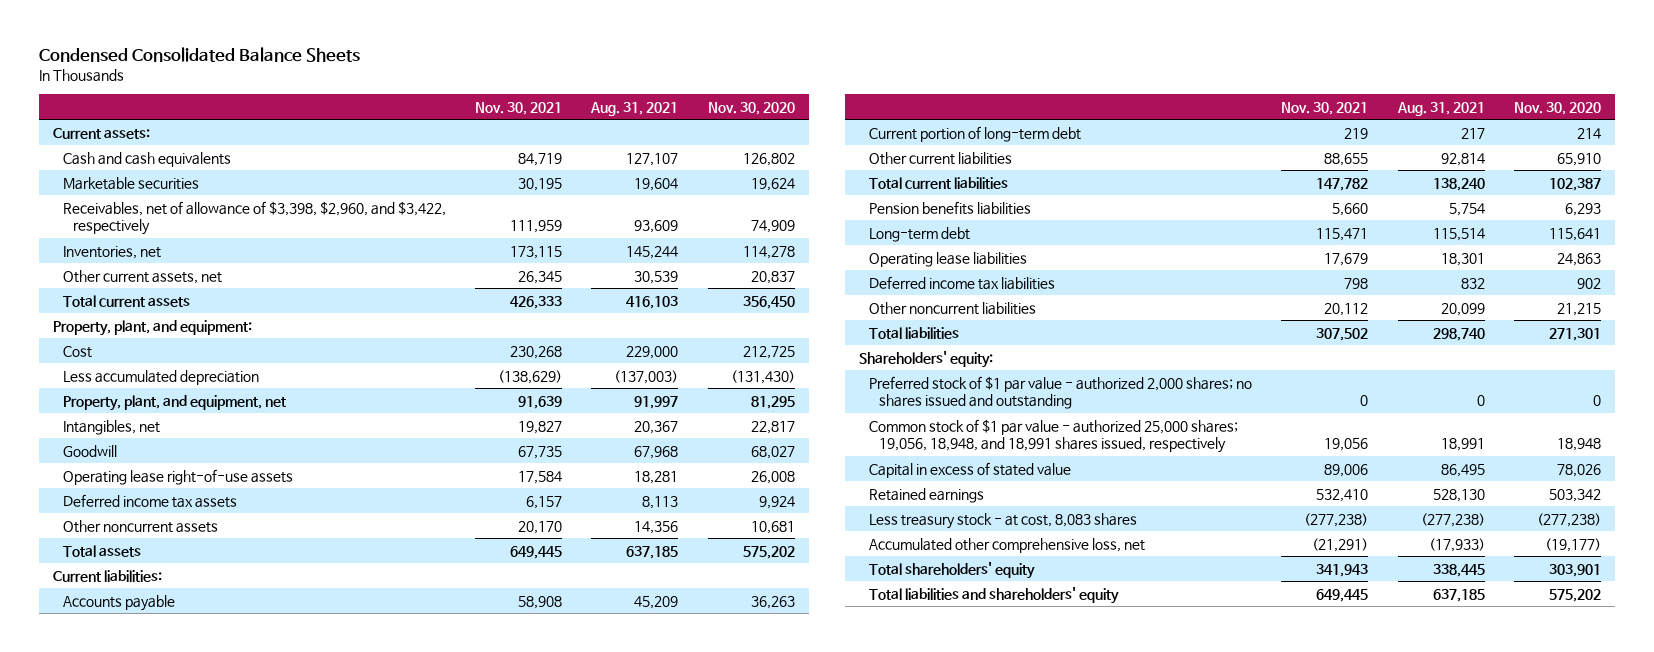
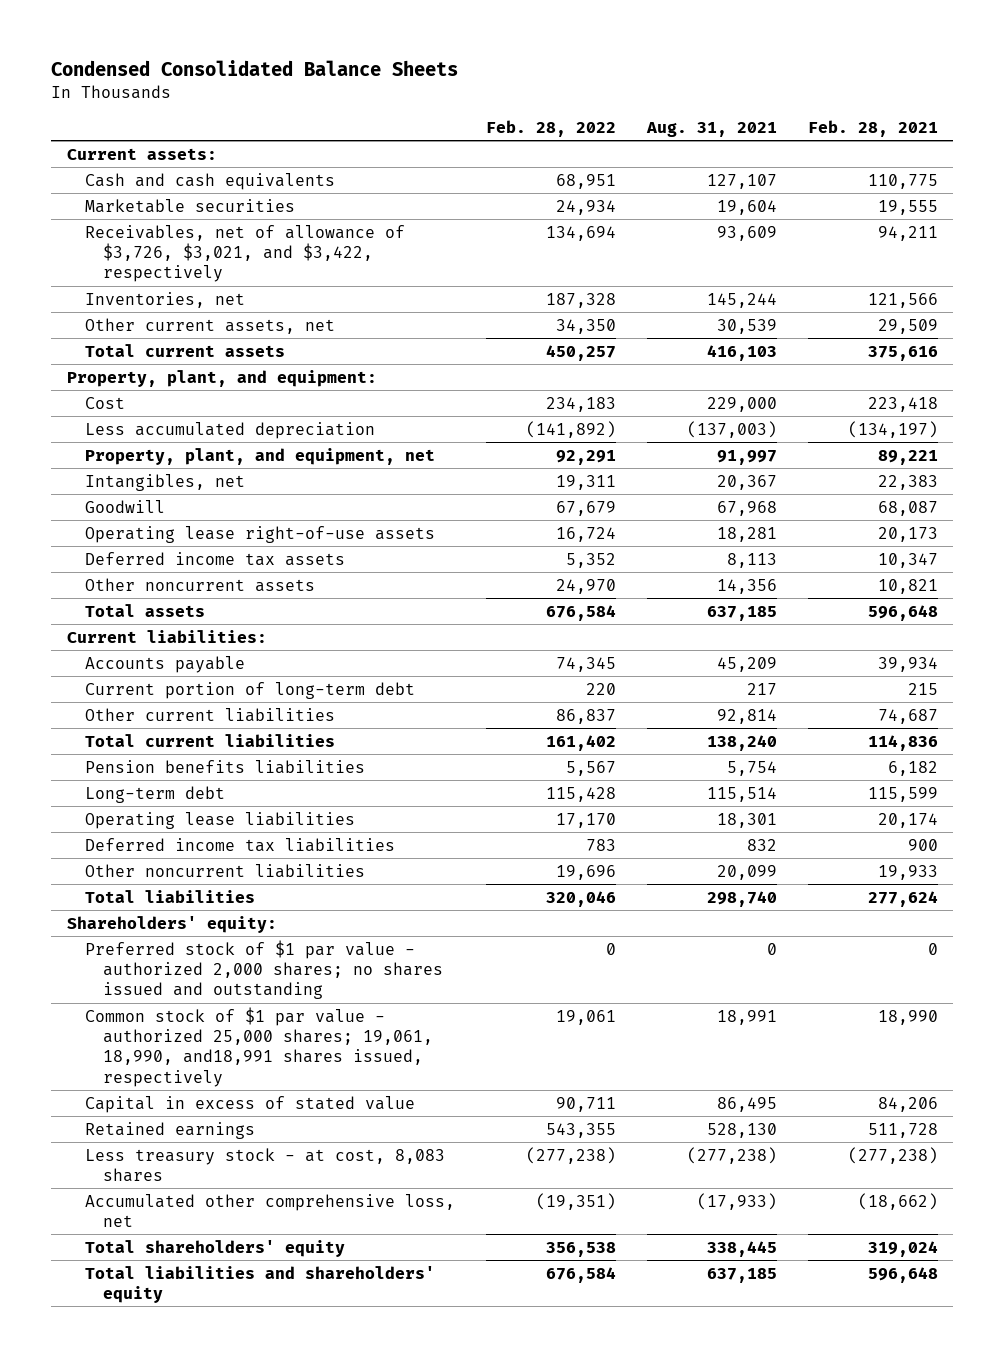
[475,101,563,115] Nov. 30, 2021 -> none
[707,101,795,115] Nov. 30, 2020 -> none
none -> [485,120,616,138] Feb. 28, 2022
none -> [807,120,938,138] Feb. 28, 2021
[63,200,447,236] Receivables, net of allowance of $3,398, $2,960, and $3,422, respectively -> [84,224,405,283] Receivables, net of allowance of $3,726, $3,021, and $3,422, respectively
[869,418,1239,454] Common stock of $1 par value - authorized 25,000 shares; 19,056, 18,948, and 18,991 shares issued, respectively -> [84,1006,434,1087] Common stock of $1 par value - authorized 25,000 shares; 19,061, 18,990, and18,991 shares issued, respectively

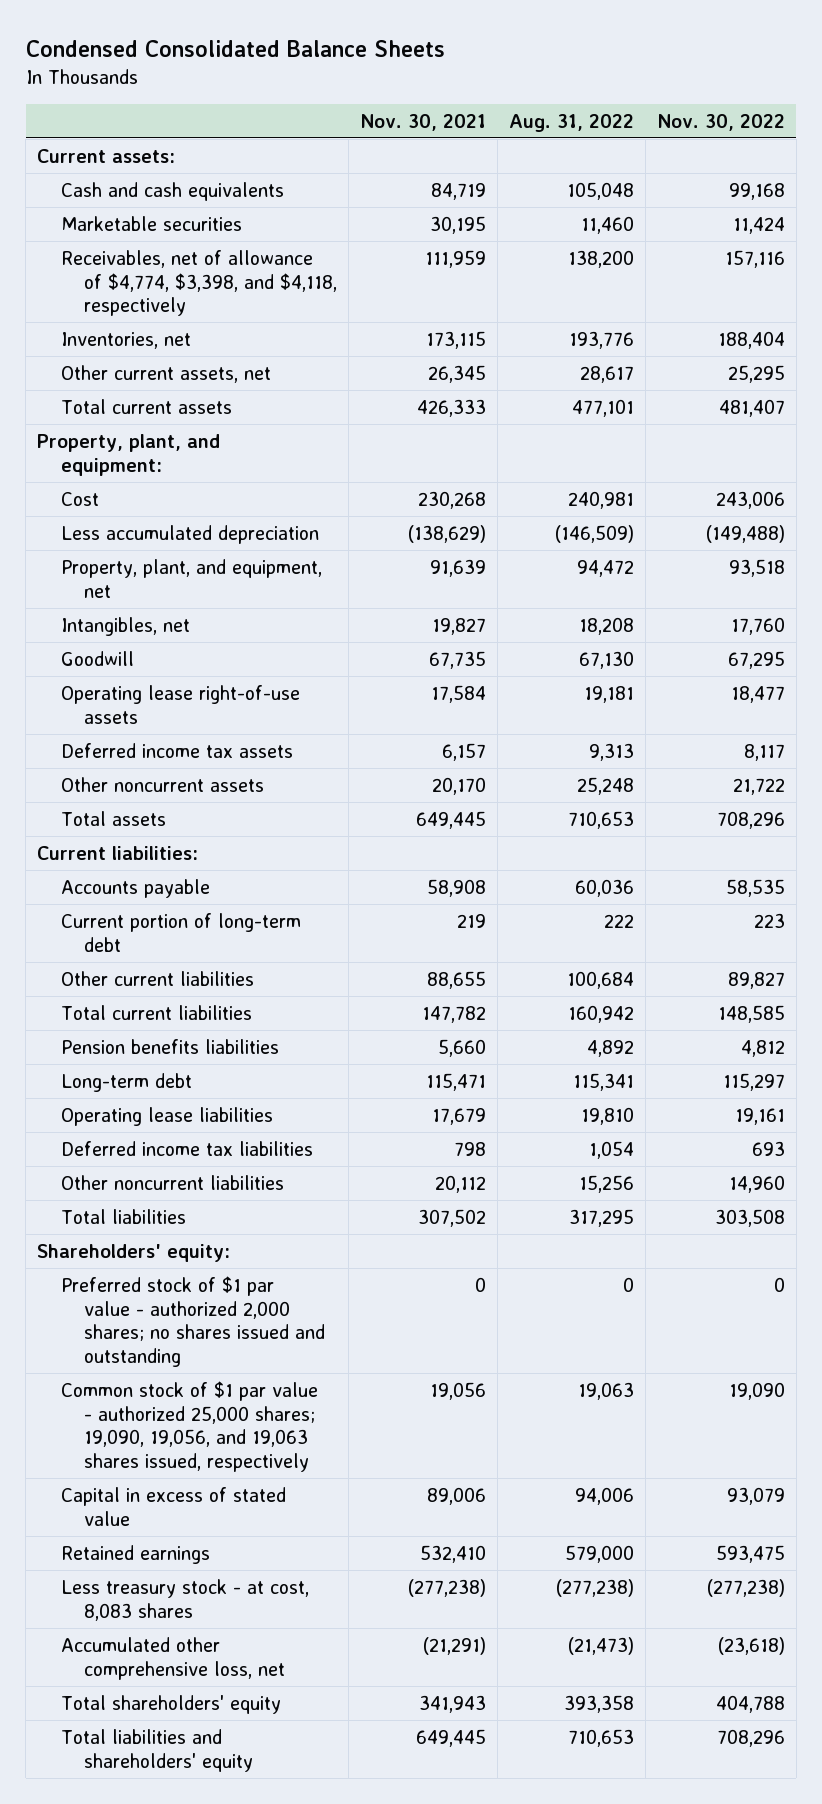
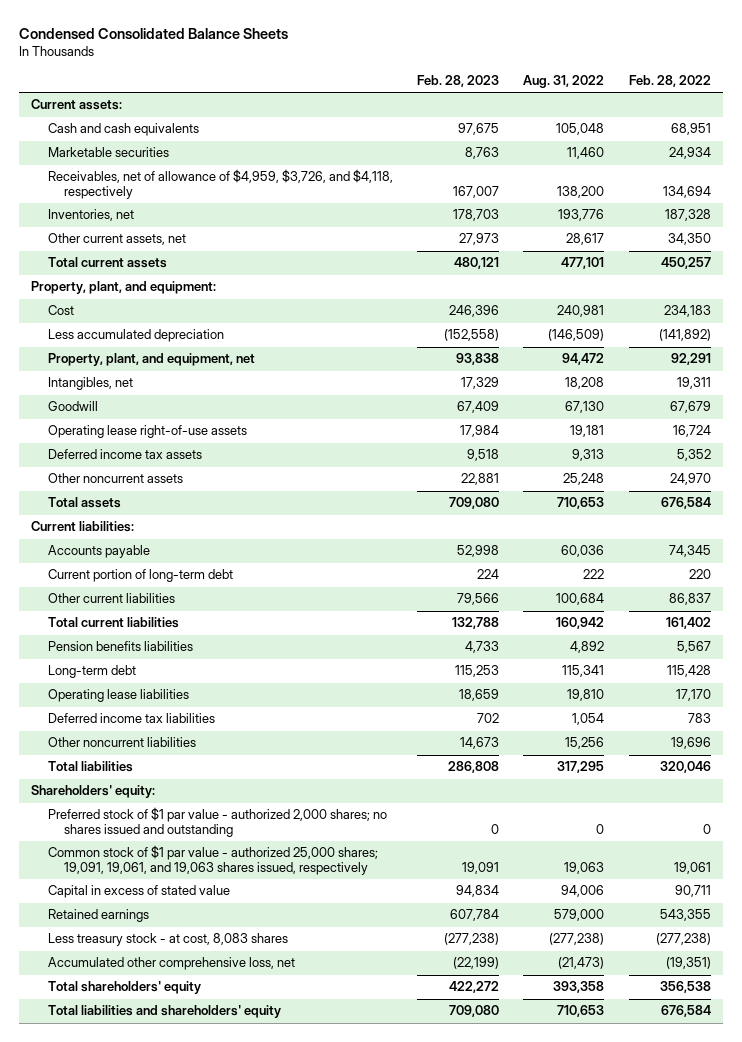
[359,113,486,131] Nov. 30, 2021 -> none
[656,113,785,131] Nov. 30, 2022 -> none
none -> [416,75,499,88] Feb. 28, 2023
none -> [628,75,711,88] Feb. 28, 2022
[60,249,338,317] Receivables, net of allowance of $4,774, $3,398, and $4,118, respectively -> [47,169,393,200] Receivables, net of allowance of $4,959, $3,726, and $4,118, respectively
[60,1380,318,1473] Common stock of $1 par value - authorized 25,000 shares; 19,090, 19,056, and 19,063 shares issued, respectively -> [47,845,378,876] Common stock of $1 par value - authorized 25,000 shares; 19,091, 19,061, and 19,063 shares issued, respectively

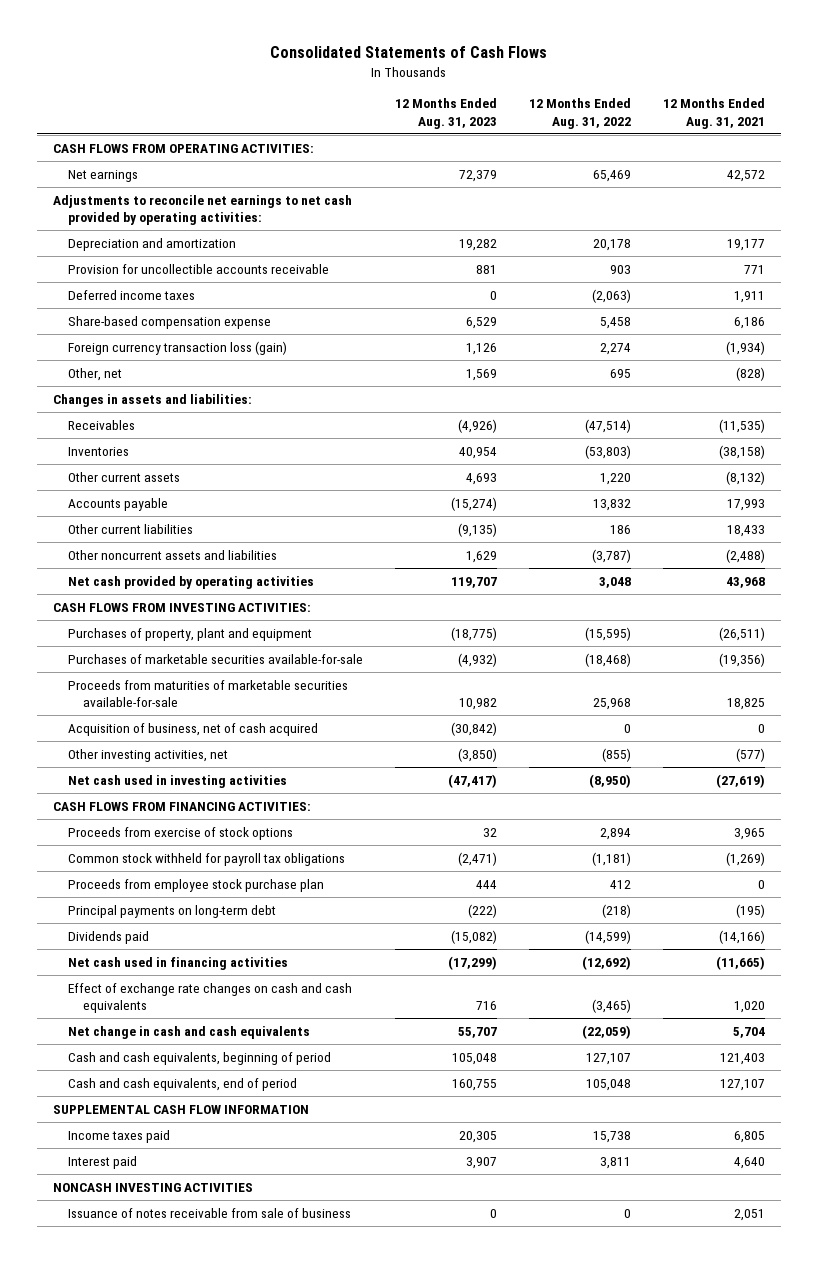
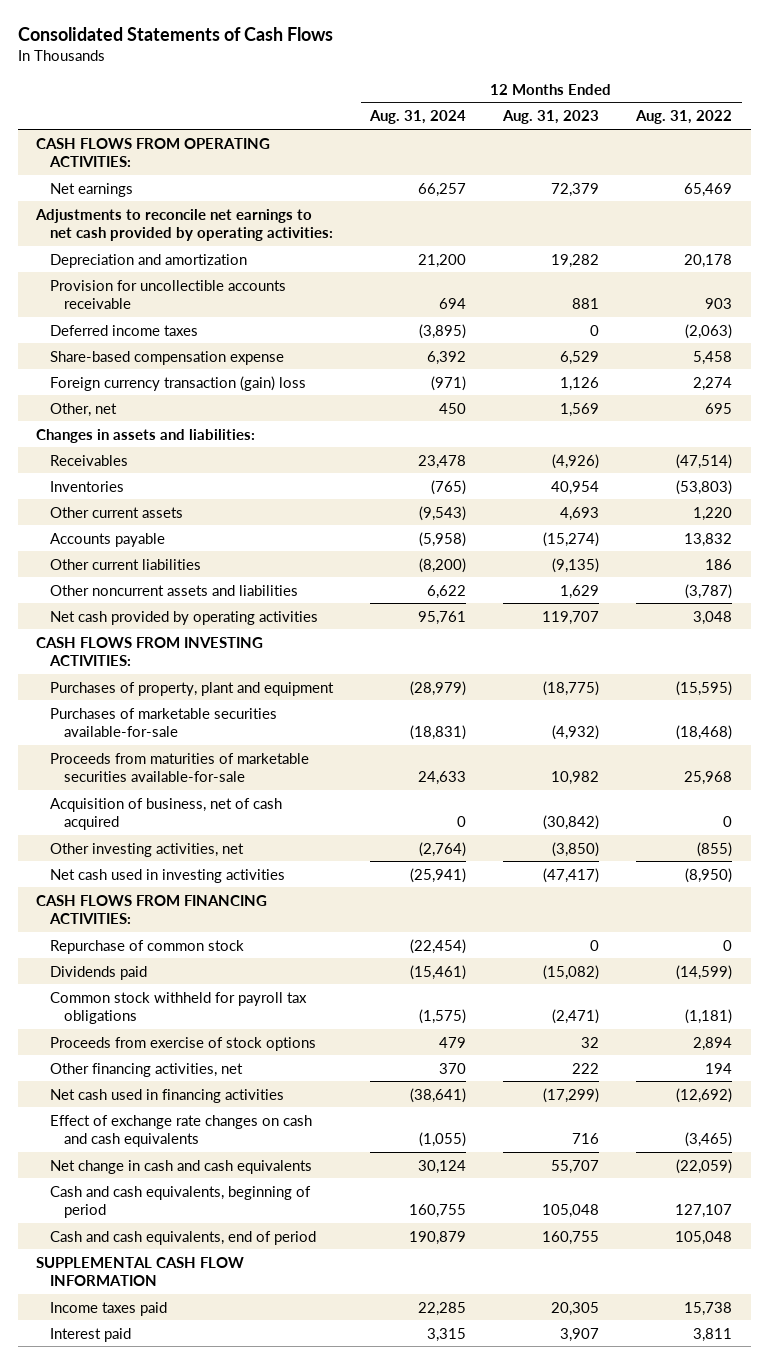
[663,98,766,129] 12 Months Ended Aug. 31, 2021 -> none
none -> [369,110,467,125] Aug. 31, 2024
[68,341,288,356] Foreign currency transaction loss (gain) -> [50,375,307,391] Foreign currency transaction (gain) loss
[68,879,325,893] Proceeds from employee stock purchase plan -> none
[68,905,277,919] Principal payments on long-term debt -> none
none -> [50,939,245,954] Repurchase of common stock
[68,853,346,867] Common stock withheld for payroll tax obligations -> [50,991,308,1025] Common stock withheld for payroll tax obligations
[68,827,294,841] Proceeds from exercise of stock options -> [50,1036,317,1051] Proceeds from exercise of stock options
none -> [50,1062,244,1077] Other financing activities, net
[52,1183,253,1193] NONCASH INVESTING ACTIVITIES -> none
[68,1208,352,1219] Issuance of notes receivable from sale of business -> none

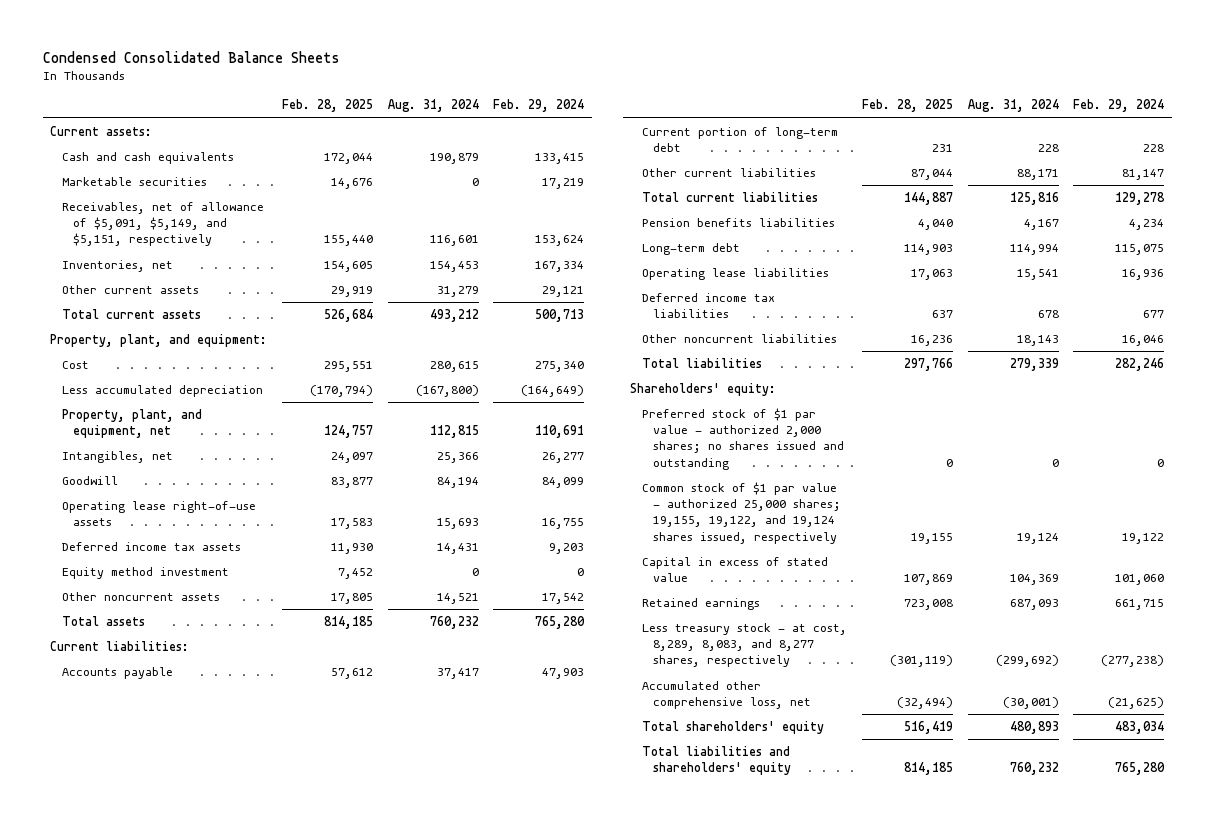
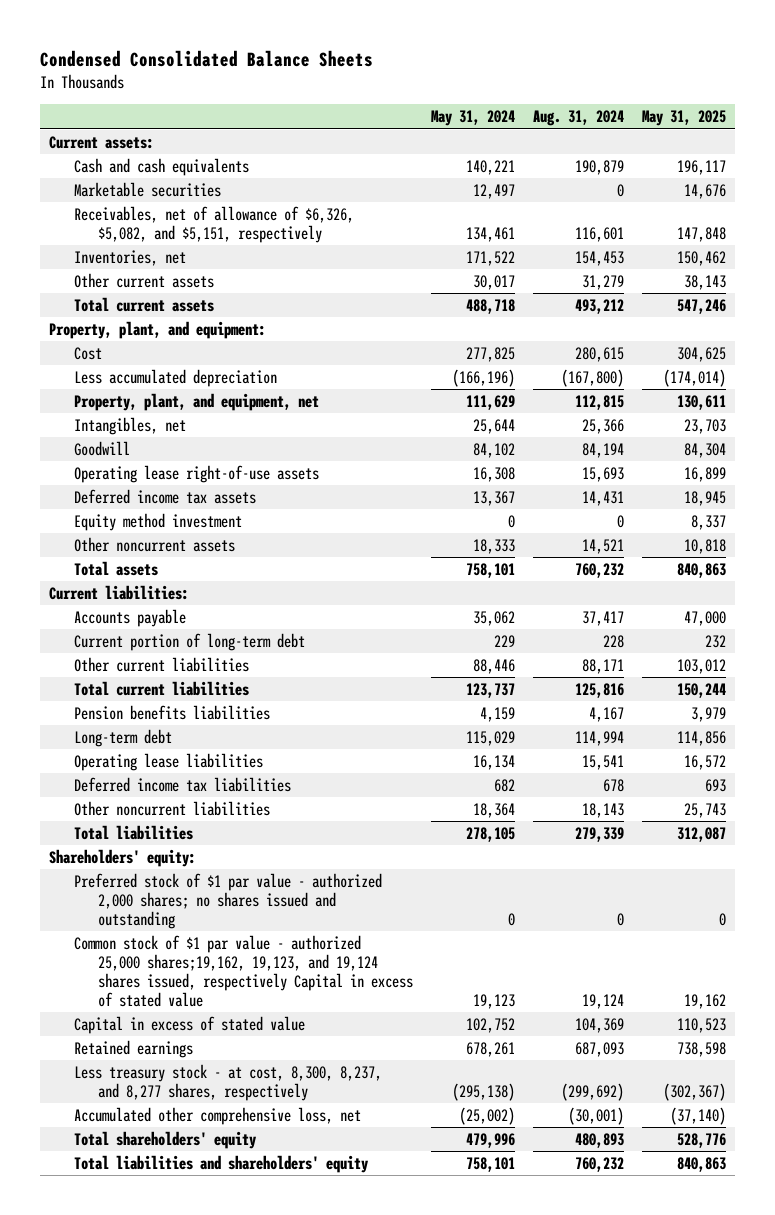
[282,99,374,113] Feb. 28, 2025 -> none
[493,99,585,113] Feb. 29, 2024 -> none
none -> [430,110,515,127] May 31, 2024
none -> [641,110,726,127] May 31, 2025
[61,201,264,247] Receivables, net of allowance of $5,091, $5,149, and $5,151, respectively -> [73,205,354,243] Receivables, net of allowance of $6,326, $5,082, and $5,151, respectively
[641,481,841,544] Common stock of $1 par value - authorized 25,000 shares; 19,155, 19,122, and 19,124 shares issued, respectively -> [73,934,414,1007] Common stock of $1 par value - authorized 25,000 shares;19,162, 19,123, and 19,124 shares issued, respectively Capital in excess of stated value
[641,622,847,668] Less treasury stock - at cost, 8,289, 8,083, and 8,277 shares, respectively -> [73,1063,382,1101] Less treasury stock - at cost, 8,300, 8,237, and 8,277 shares, respectively

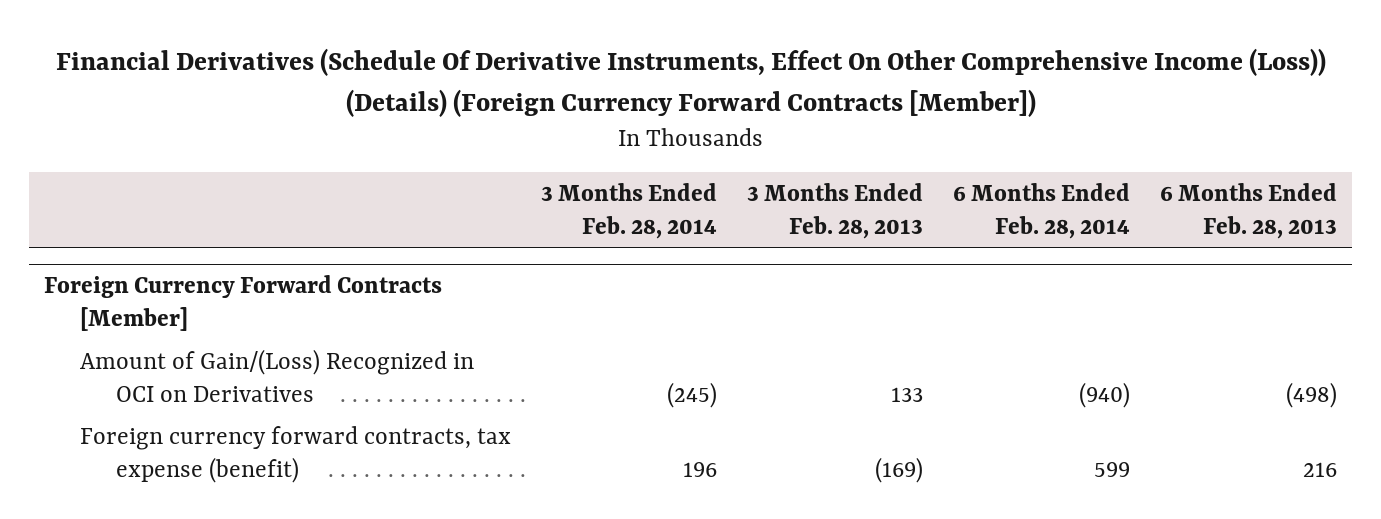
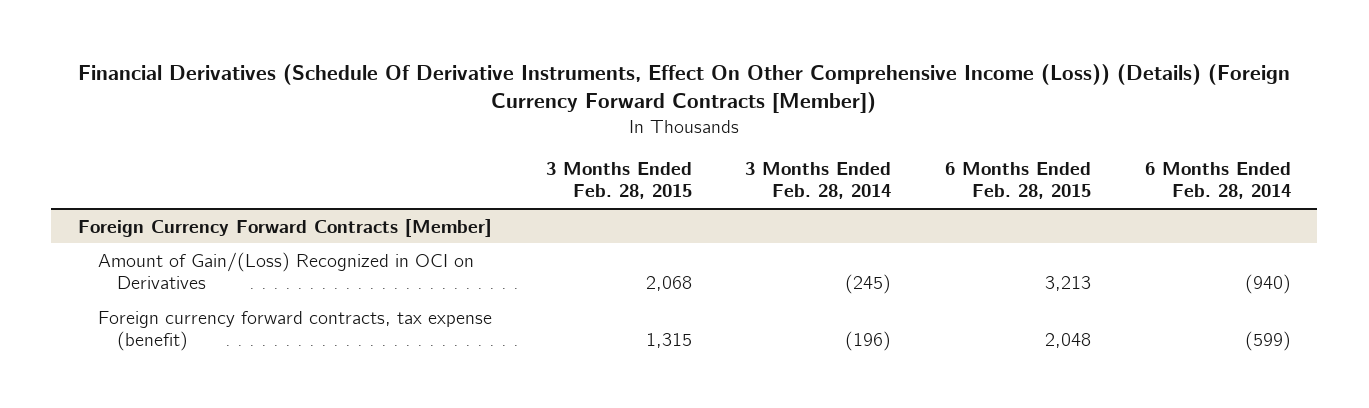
[747,182,924,239] 3 Months Ended Feb. 28, 2013 -> none
[1160,182,1338,239] 6 Months Ended Feb. 28, 2013 -> none
none -> [545,162,692,200] 3 Months Ended Feb. 28, 2015
none -> [944,162,1091,200] 6 Months Ended Feb. 28, 2015
[683,461,718,477] 196 -> [845,330,892,351] (196)
[1094,461,1131,477] 599 -> [1244,330,1291,351] (599)

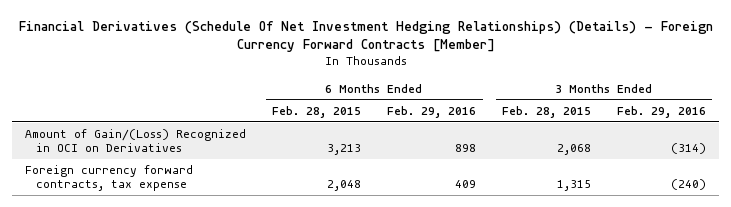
[78,63,1291,114] Financial Derivatives (Schedule Of Derivative Instruments, Effect On Other Comprehensive Income (Loss)) (Details) (Foreign Currency Forward Contracts [Member]) -> [18,20,713,53] Financial Derivatives (Schedule Of Net Investment Hedging Relationships) (Details) - Foreign Currency Forward Contracts [Member]
[745,162,892,200] 3 Months Ended Feb. 28, 2014 -> none
[1144,162,1291,200] 6 Months Ended Feb. 28, 2014 -> none
none -> [387,105,477,118] Feb. 29, 2016
none -> [617,105,707,118] Feb. 29, 2016
[78,218,493,237] Foreign Currency Forward Contracts [Member] -> none
[97,310,492,351] Foreign currency forward contracts, tax expense (benefit) -> [25,165,194,192] Foreign currency forward contracts, tax expense

